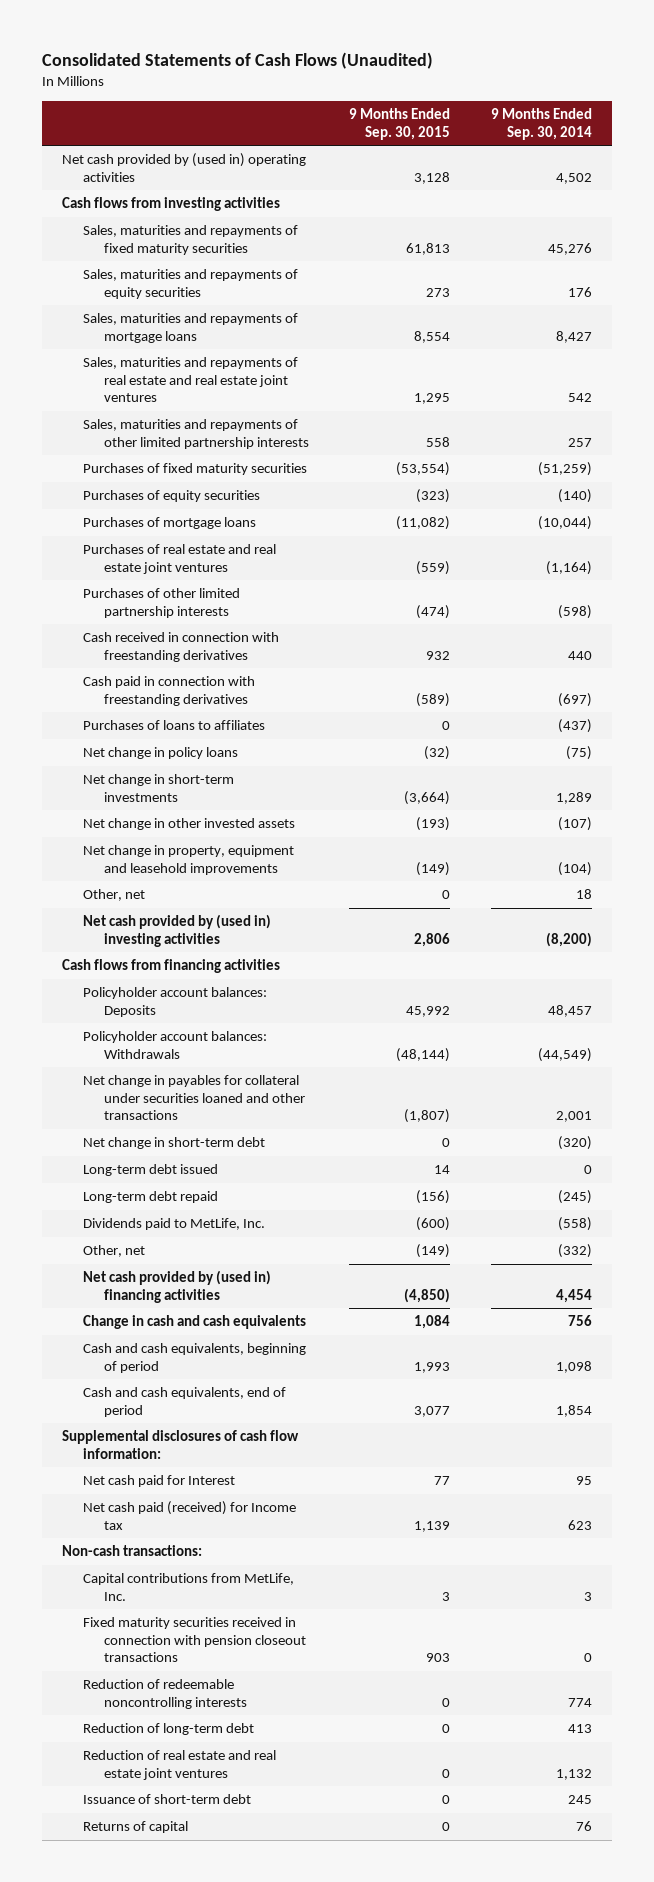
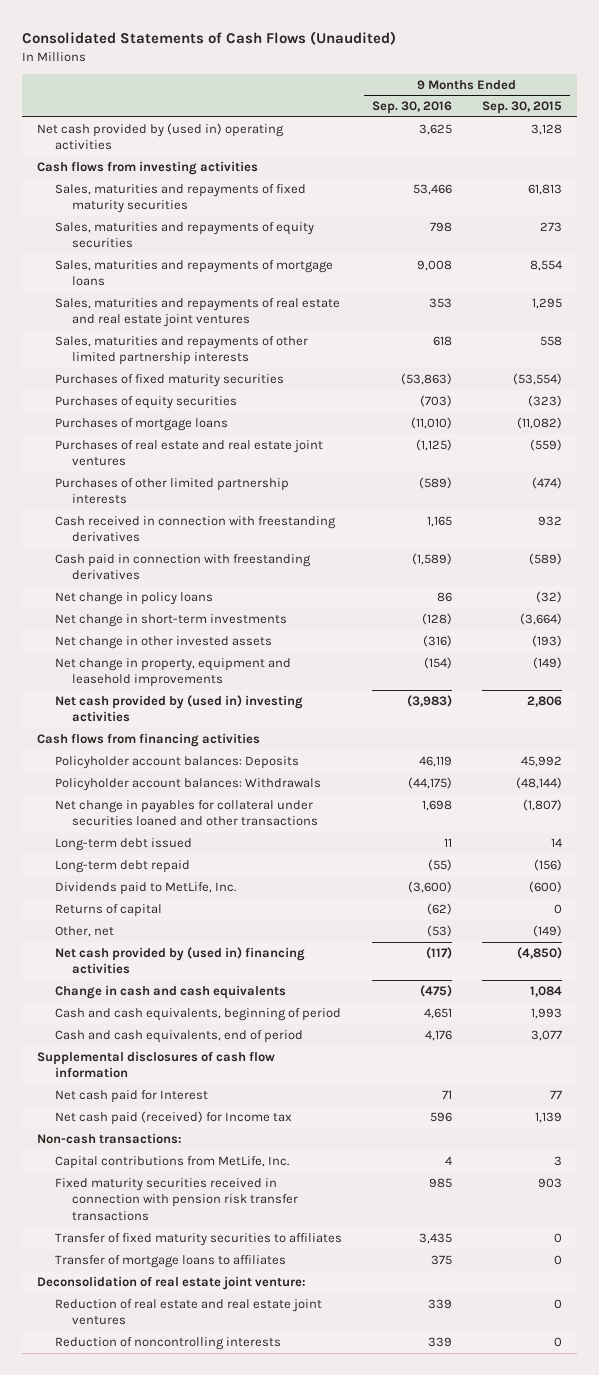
[491,108,593,140] 9 Months Ended Sep. 30, 2014 -> none
none -> [371,101,452,115] Sep. 30, 2016
[83,720,266,731] Purchases of loans to affiliates -> none
[83,889,146,902] Other, net -> none
[83,1137,266,1150] Net change in short-term debt -> none
[83,1821,189,1834] Returns of capital -> [54,903,162,917] Returns of capital
[62,1430,300,1459] Supplemental disclosures of cash flow information: -> [37,1050,276,1079] Supplemental disclosures of cash flow information
[83,1679,247,1709] Reduction of redeemable noncontrolling interests -> none
[83,1723,255,1736] Reduction of long-term debt -> none
[83,1617,306,1663] Fixed maturity securities received in connection with pension closeout transactions -> [54,1177,298,1221] Fixed maturity securities received in connection with pension risk transfer transactions
none -> [54,1232,342,1246] Transfer of fixed maturity securities to affiliates
none -> [54,1254,286,1268] Transfer of mortgage loans to affiliates
none -> [37,1275,307,1290] Deconsolidation of real estate joint venture:
[83,1794,252,1805] Issuance of short-term debt -> none
none -> [54,1336,281,1350] Reduction of noncontrolling interests

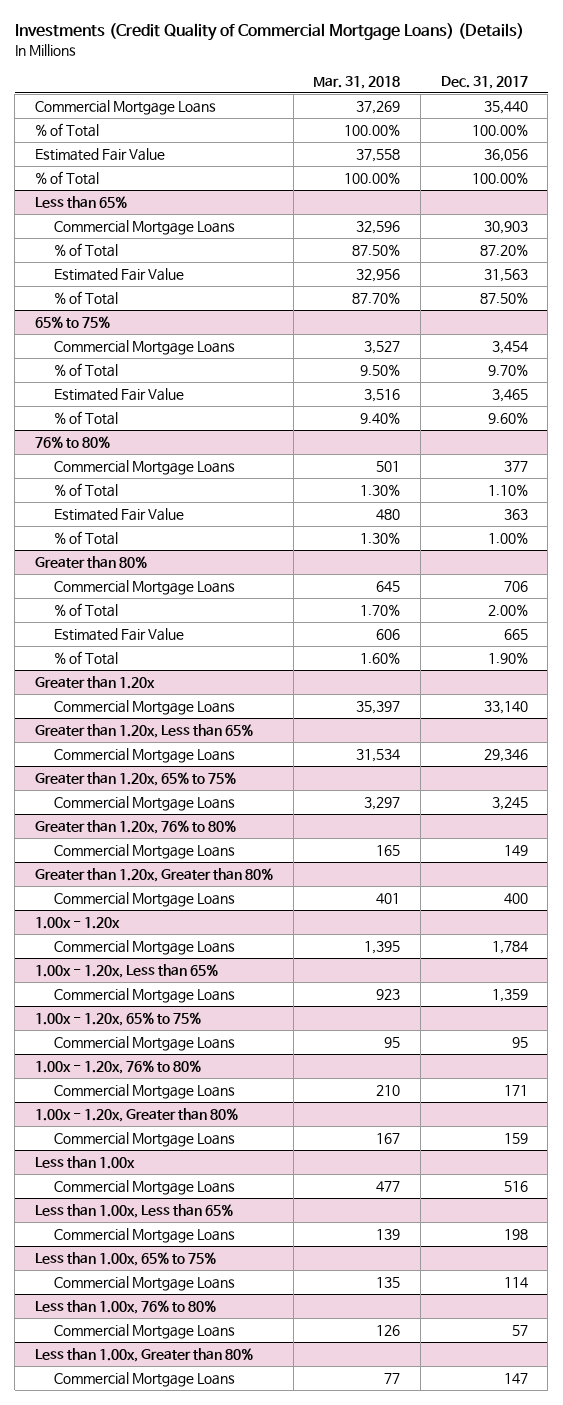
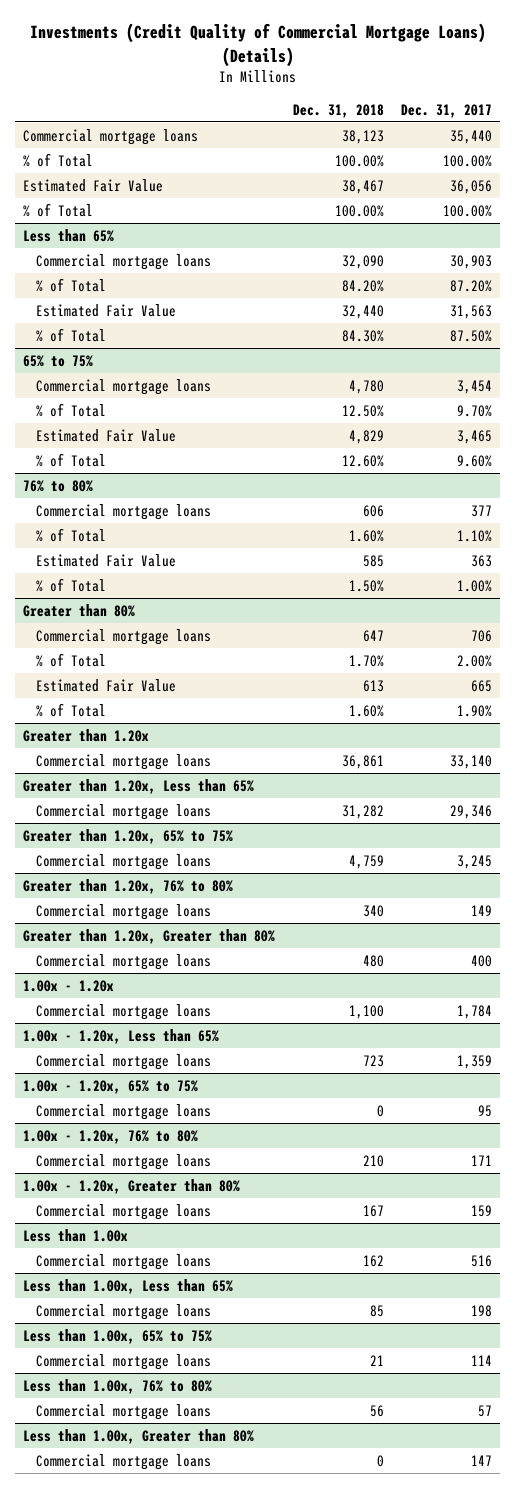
[313,75,401,89] Mar. 31, 2018 -> none
none -> [292,103,384,118] Dec. 31, 2018
[35,100,217,116] Commercial Mortgage Loans -> [23,128,199,145] Commercial mortgage loans
[53,220,235,236] Commercial Mortgage Loans -> [35,253,211,270] Commercial mortgage loans
[53,340,235,356] Commercial Mortgage Loans -> [35,378,211,395] Commercial mortgage loans
[53,460,235,476] Commercial Mortgage Loans -> [35,503,211,520] Commercial mortgage loans
[53,580,235,596] Commercial Mortgage Loans -> [35,628,211,645] Commercial mortgage loans
[53,700,235,716] Commercial Mortgage Loans -> [35,753,211,770] Commercial mortgage loans
[53,748,235,764] Commercial Mortgage Loans -> [35,803,211,820] Commercial mortgage loans
[53,796,235,812] Commercial Mortgage Loans -> [35,853,211,870] Commercial mortgage loans
[53,844,235,860] Commercial Mortgage Loans -> [35,903,211,920] Commercial mortgage loans
[53,892,235,908] Commercial Mortgage Loans -> [35,953,211,970] Commercial mortgage loans
[53,940,235,956] Commercial Mortgage Loans -> [35,1003,211,1020] Commercial mortgage loans
[53,988,235,1004] Commercial Mortgage Loans -> [35,1053,211,1070] Commercial mortgage loans
[53,1036,235,1052] Commercial Mortgage Loans -> [35,1103,211,1120] Commercial mortgage loans
[53,1084,235,1100] Commercial Mortgage Loans -> [35,1153,211,1170] Commercial mortgage loans
[53,1132,235,1148] Commercial Mortgage Loans -> [35,1203,211,1220] Commercial mortgage loans
[53,1180,235,1196] Commercial Mortgage Loans -> [35,1253,211,1270] Commercial mortgage loans
[53,1228,235,1244] Commercial Mortgage Loans -> [35,1303,211,1320] Commercial mortgage loans
[53,1276,235,1292] Commercial Mortgage Loans -> [35,1353,211,1370] Commercial mortgage loans
[53,1324,235,1340] Commercial Mortgage Loans -> [35,1403,211,1420] Commercial mortgage loans
[53,1372,235,1388] Commercial Mortgage Loans -> [35,1453,211,1470] Commercial mortgage loans

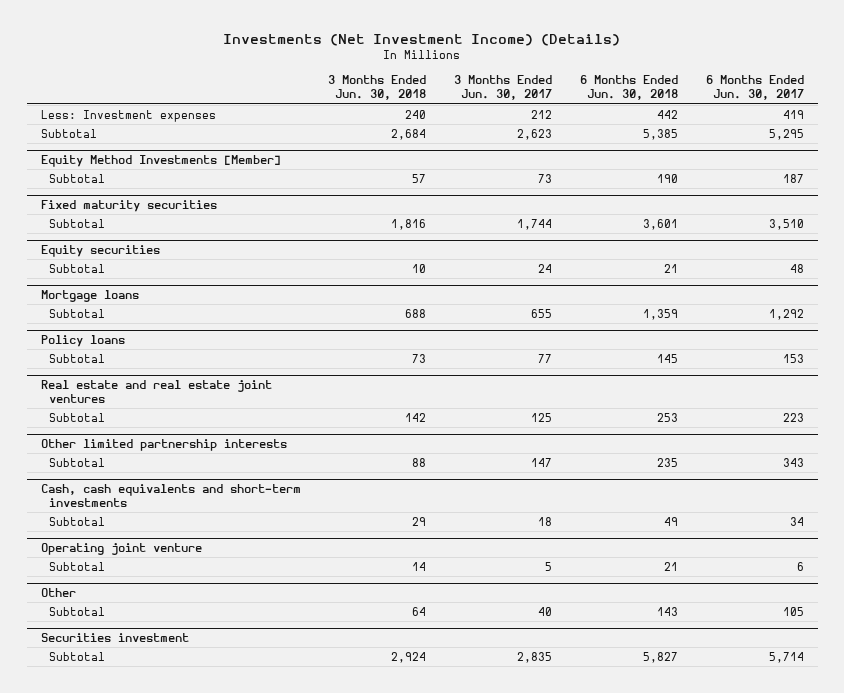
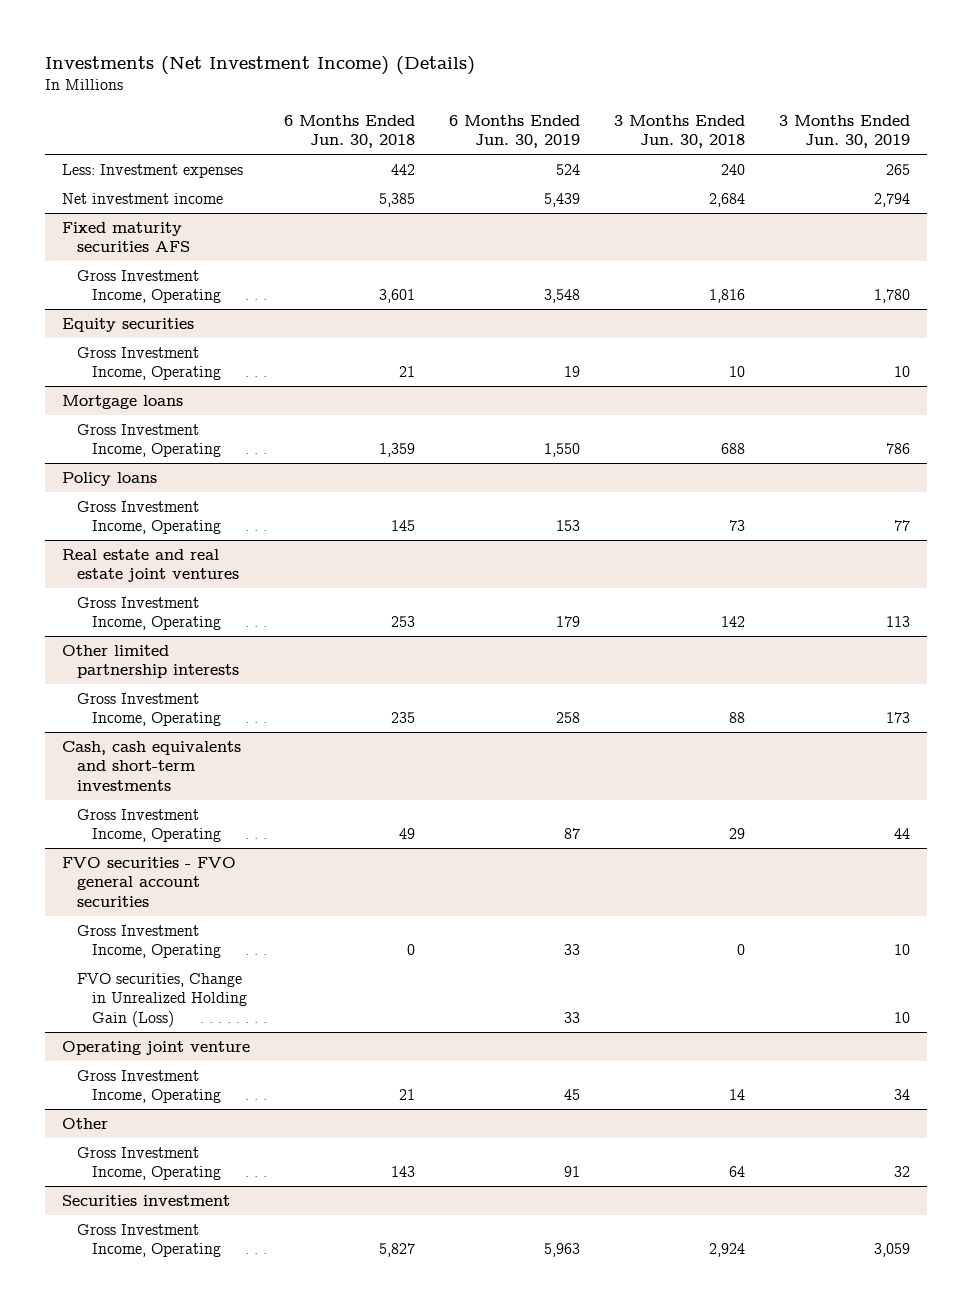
[454,75,553,101] 3 Months Ended Jun. 30, 2017 -> none
[705,75,804,101] 6 Months Ended Jun. 30, 2017 -> none
none -> [448,114,580,149] 6 Months Ended Jun. 30, 2019
none -> [778,114,910,149] 3 Months Ended Jun. 30, 2019
[40,154,281,167] Equity Method Investments [Member] -> none
[48,173,105,183] Subtotal -> none
[40,128,97,138] Subtotal -> [61,192,223,204] Net investment income
[40,199,217,212] Fixed maturity securities -> [61,221,190,253] Fixed maturity securities AFS
[48,218,105,228] Subtotal -> [76,269,221,304] Gross Investment Income, Operating
[48,263,105,273] Subtotal -> [76,346,221,381] Gross Investment Income, Operating
[48,308,105,318] Subtotal -> [76,423,221,458] Gross Investment Income, Operating
[48,353,105,363] Subtotal -> [76,500,221,535] Gross Investment Income, Operating
[48,412,105,422] Subtotal -> [76,596,221,631] Gross Investment Income, Operating
[48,457,105,467] Subtotal -> [76,692,221,727] Gross Investment Income, Operating
[48,516,105,526] Subtotal -> [76,808,221,843] Gross Investment Income, Operating
none -> [61,856,236,908] FVO securities - FVO general account securities
none -> [76,924,221,959] Gross Investment Income, Operating
none -> [76,972,247,1028] FVO securities, Change in Unrealized Holding Gain (Loss)
[48,561,105,571] Subtotal -> [76,1069,221,1104] Gross Investment Income, Operating
[48,606,105,616] Subtotal -> [76,1146,221,1181] Gross Investment Income, Operating
[48,651,105,661] Subtotal -> [76,1223,221,1258] Gross Investment Income, Operating

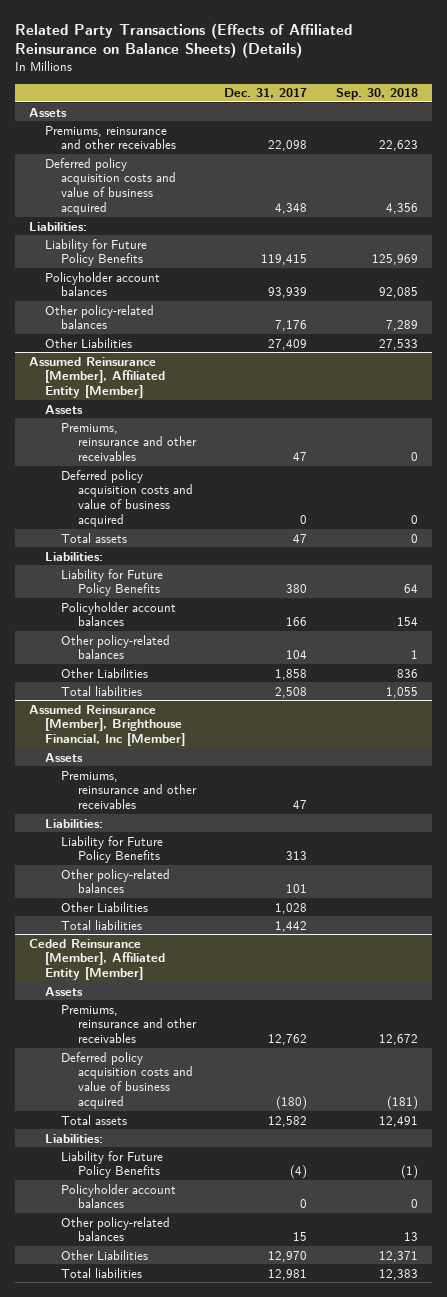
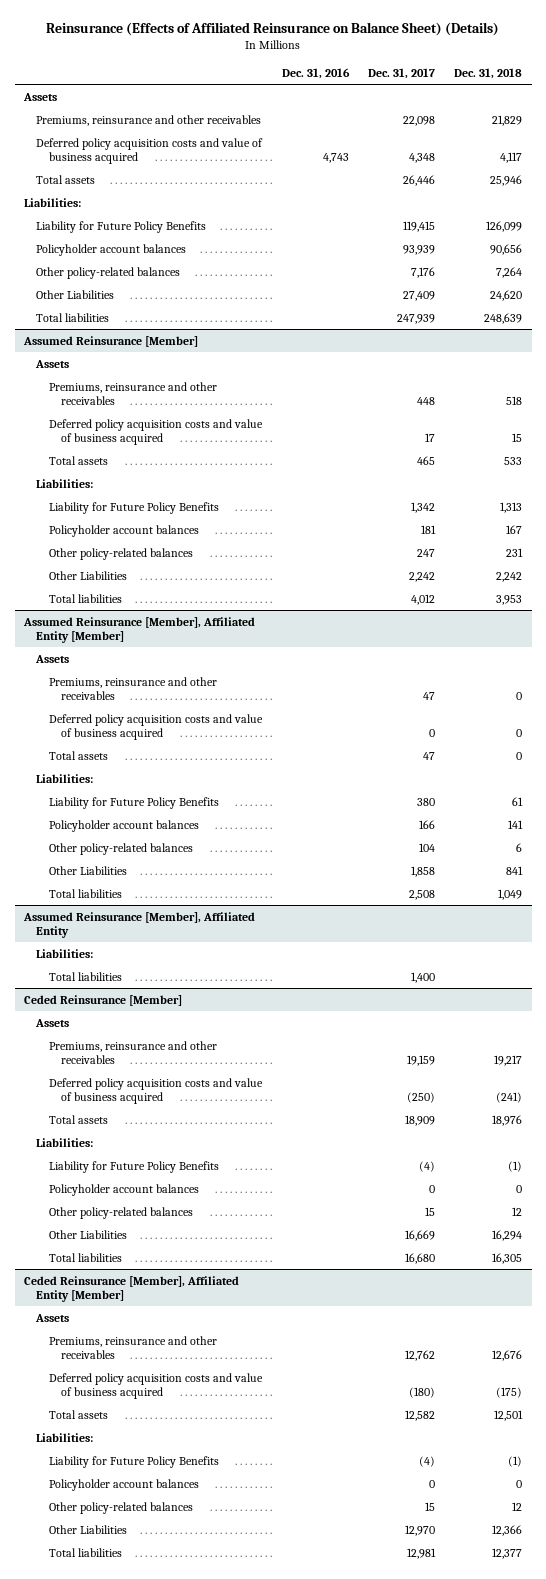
[15,22,353,59] Related Party Transactions (Effects of Affiliated Reinsurance on Balance Sheets) (Details) -> [46,22,500,37] Reinsurance (Effects of Affiliated Reinsurance on Balance Sheet) (Details)
[335,88,418,101] Sep. 30, 2018 -> none
none -> [281,67,350,79] Dec. 31, 2016
none -> [454,67,523,79] Dec. 31, 2018
none -> [36,174,96,184] Total assets
none -> [36,312,110,322] Total liabilities
none -> [23,335,199,347] Assumed Reinsurance [Member]
none -> [35,359,70,368] Assets
none -> [48,381,217,406] Premiums, reinsurance and other receivables
none -> [48,418,263,446] Deferred policy acquisition costs and value of business acquired
none -> [48,455,108,465] Total assets
none -> [36,478,94,488] Liabilities:
none -> [48,501,219,514] Liability for Future Policy Benefits
none -> [48,524,199,537] Policyholder account balances
none -> [48,547,193,560] Other policy-related balances
none -> [48,570,127,580] Other Liabilities
none -> [48,593,122,603] Total liabilities
[29,704,186,747] Assumed Reinsurance [Member], Brighthouse Financial, Inc [Member] -> none
none -> [23,911,256,939] Assumed Reinsurance [Member], Affiliated Entity
none -> [36,948,94,958] Liabilities:
none -> [48,971,122,981] Total liabilities
none -> [24,994,183,1006] Ceded Reinsurance [Member]
[293,800,308,810] 47 -> [406,1055,435,1067] 19,159
none -> [48,1077,263,1105] Deferred policy acquisition costs and value of business acquired
none -> [48,1114,108,1124] Total assets
[286,851,308,861] 313 -> [418,1160,435,1172] (4)
none -> [48,1183,199,1196] Policyholder account balances
[286,884,308,894] 101 -> [424,1206,435,1216] 15
[275,902,308,914] 1,028 -> [404,1229,435,1241] 16,669
[275,920,308,932] 1,442 -> [404,1252,435,1264] 16,680

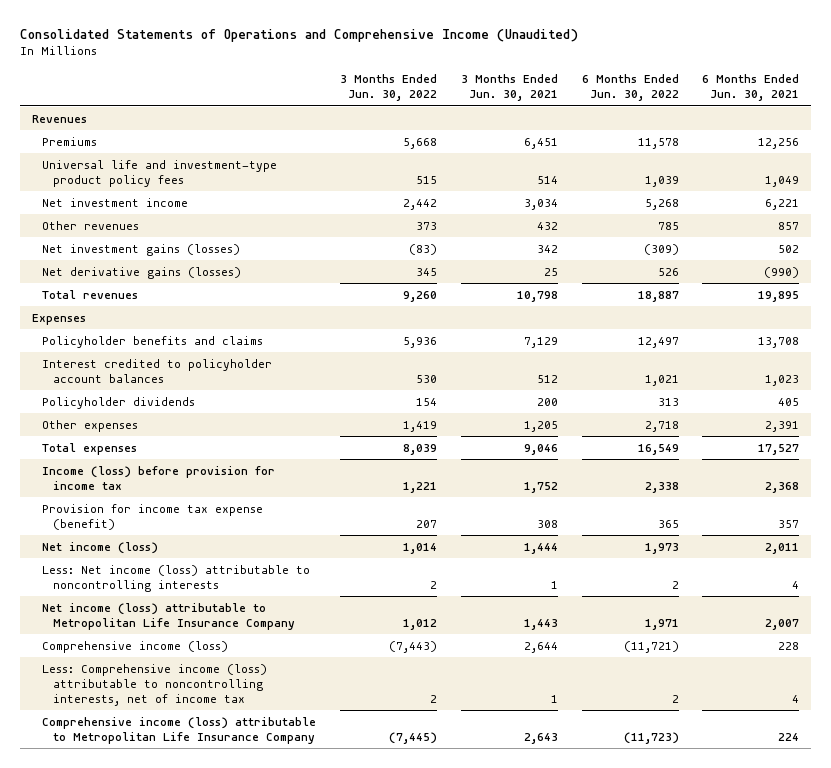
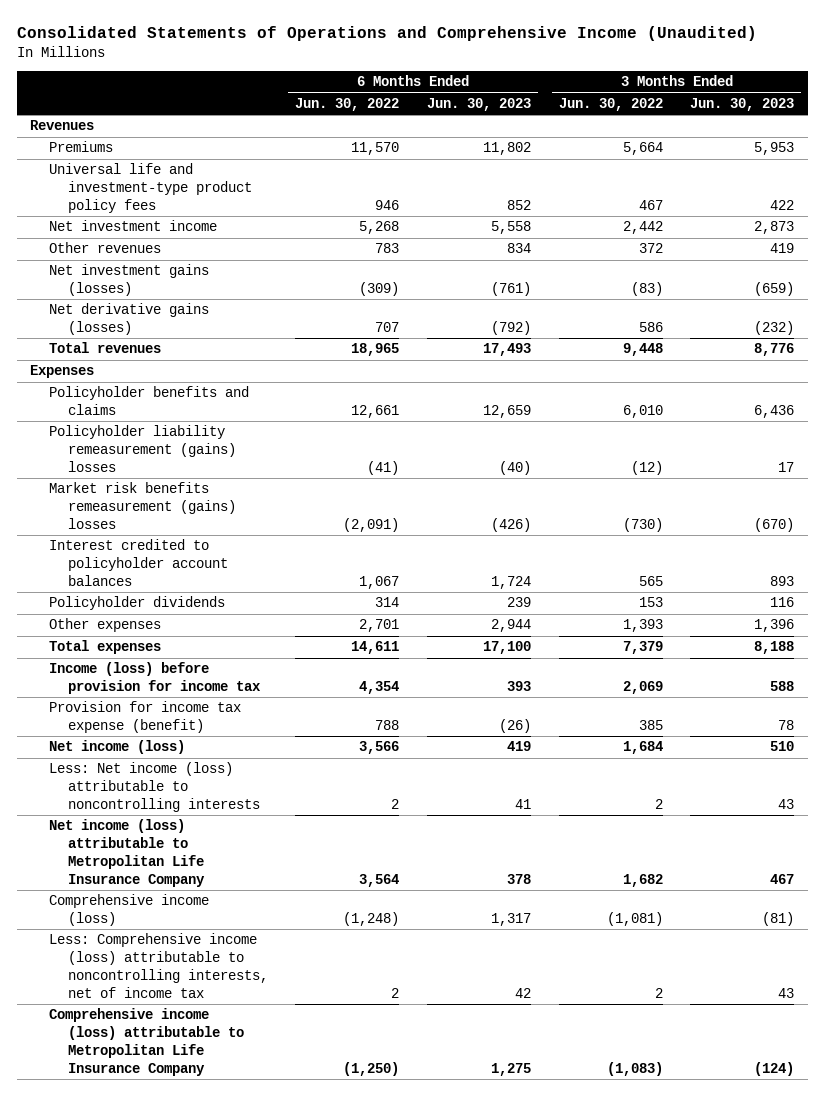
[460,74,558,102] 3 Months Ended Jun. 30, 2021 -> none
[702,74,800,102] 6 Months Ended Jun. 30, 2021 -> none
none -> [427,97,532,111] Jun. 30, 2023
none -> [690,97,795,111] Jun. 30, 2023
[403,137,438,149] 5,668 -> [622,142,663,156] 5,664
[637,137,679,149] 11,578 -> [351,142,400,156] 11,570
[416,175,438,184] 515 -> [638,199,663,210] 467
[644,175,679,187] 1,039 -> [375,199,400,210] 946
[416,221,438,230] 373 -> [638,243,663,254] 372
[657,221,679,230] 785 -> [375,243,400,254] 783
[416,267,438,276] 345 -> [638,322,663,333] 586
[657,267,679,276] 526 -> [375,322,400,333] 707
[403,290,438,302] 9,260 -> [622,343,663,357] 9,448
[637,290,679,302] 18,887 -> [351,343,400,357] 18,965
[403,336,438,348] 5,936 -> [622,405,663,419] 6,010
[637,336,679,348] 12,497 -> [351,405,400,419] 12,661
none -> [49,425,236,472] Policyholder liability remeasurement (gains) losses
none -> [49,482,236,529] Market risk benefits remeasurement (gains) losses
[416,374,438,383] 530 -> [638,575,663,586] 565
[644,374,679,386] 1,021 -> [359,575,400,589] 1,067
[416,397,438,406] 154 -> [638,597,663,608] 153
[657,397,679,406] 313 -> [375,597,400,608] 314
[403,420,438,432] 1,419 -> [622,619,663,633] 1,393
[644,420,679,432] 2,718 -> [359,619,400,633] 2,701
[403,443,438,455] 8,039 -> [622,641,663,655] 7,379
[637,443,679,455] 16,549 -> [351,641,400,655] 14,611
[403,481,438,493] 1,221 -> [622,681,663,695] 2,069
[644,481,679,493] 2,338 -> [359,681,400,695] 4,354
[416,519,438,528] 207 -> [638,720,663,731] 385
[657,519,679,528] 365 -> [375,720,400,731] 788
[403,542,438,554] 1,014 -> [622,741,663,755] 1,684
[644,542,679,554] 1,973 -> [359,741,400,755] 3,566
[403,618,438,630] 1,012 -> [622,873,663,887] 1,682
[644,618,679,630] 1,971 -> [359,873,400,887] 3,564
[389,640,438,653] (7,443) -> [606,912,663,927] (1,081)
[623,640,679,653] (11,721) -> [343,912,400,927] (1,248)
[389,731,438,744] (7,445) -> [606,1061,663,1076] (1,083)
[623,731,679,744] (11,723) -> [343,1061,400,1076] (1,250)

